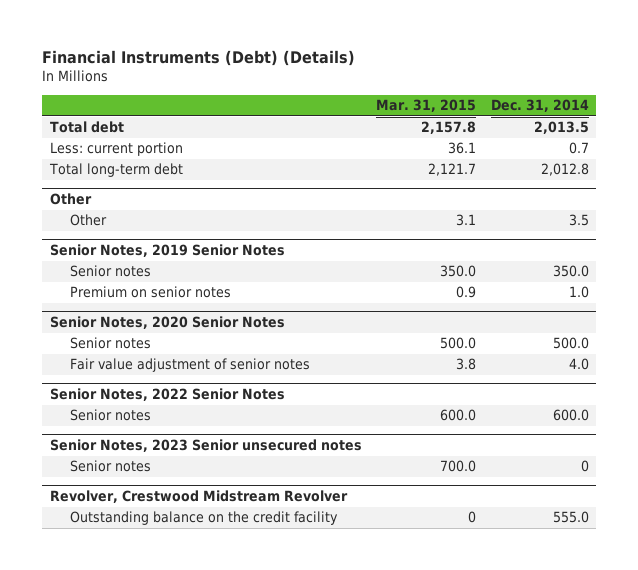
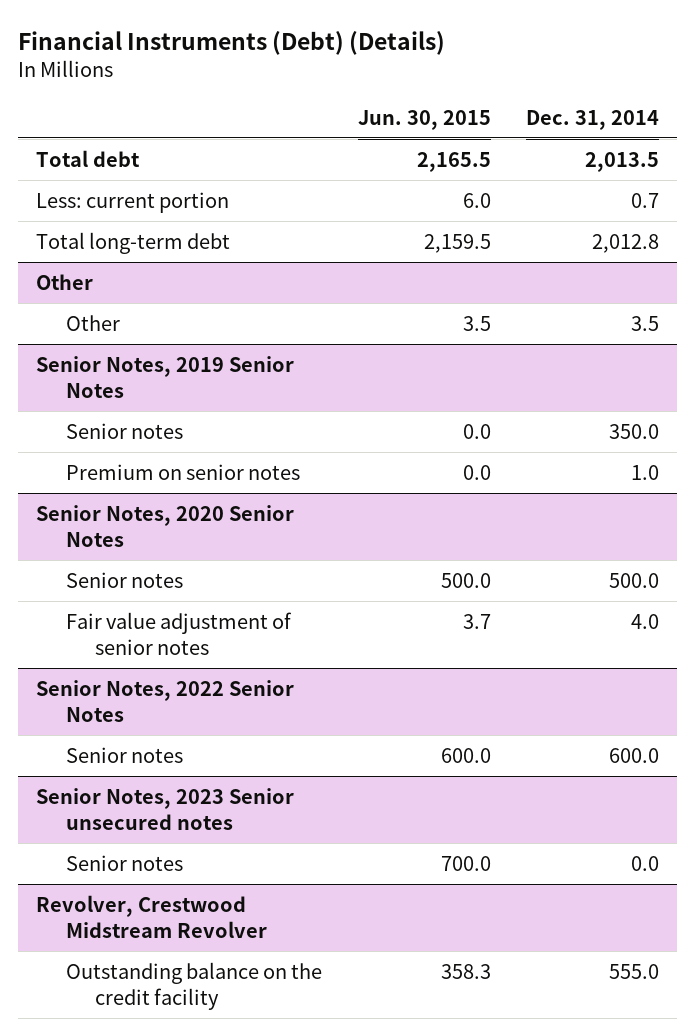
[376,99,477,113] Mar. 31, 2015 -> none
none -> [357,109,491,130] Jun. 30, 2015
[580,460,589,473] 0 -> [631,855,660,871] 0.0

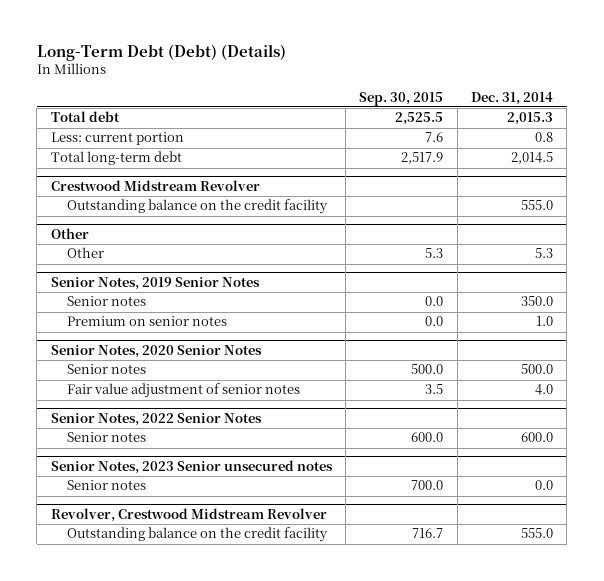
[18,30,446,55] Financial Instruments (Debt) (Details) -> [36,43,286,61] Long-Term Debt (Debt) (Details)
[357,109,491,130] Jun. 30, 2015 -> none
none -> [359,91,444,106] Sep. 30, 2015
[585,151,660,172] 2,013.5 -> [507,112,554,126] 2,015.3
[631,192,660,208] 0.7 -> [535,132,554,143] 0.8
[592,233,660,253] 2,012.8 -> [511,152,554,165] 2,014.5
none -> [50,179,260,191] Crestwood Midstream Revolver
none -> [66,199,328,215] Outstanding balance on the credit facility
[631,315,660,331] 3.5 -> [535,248,554,259] 5.3

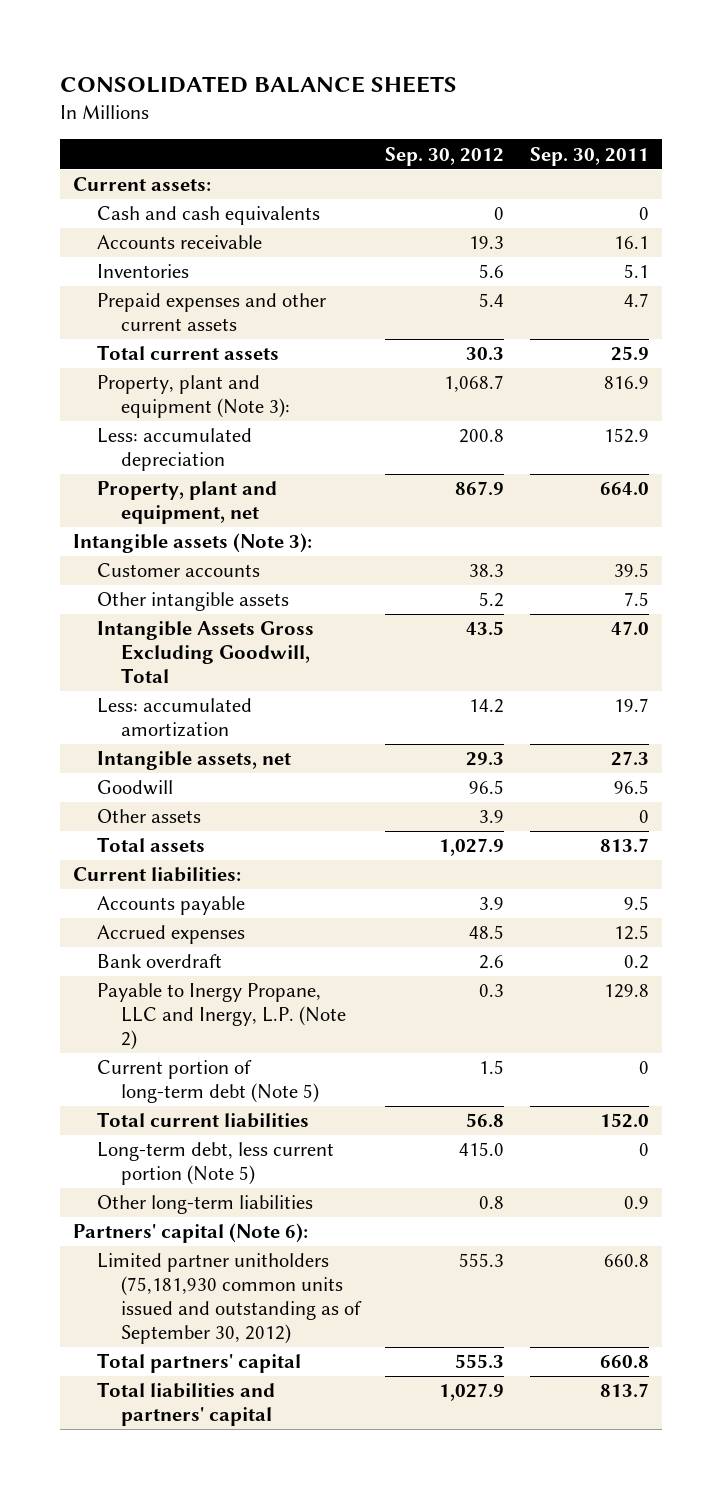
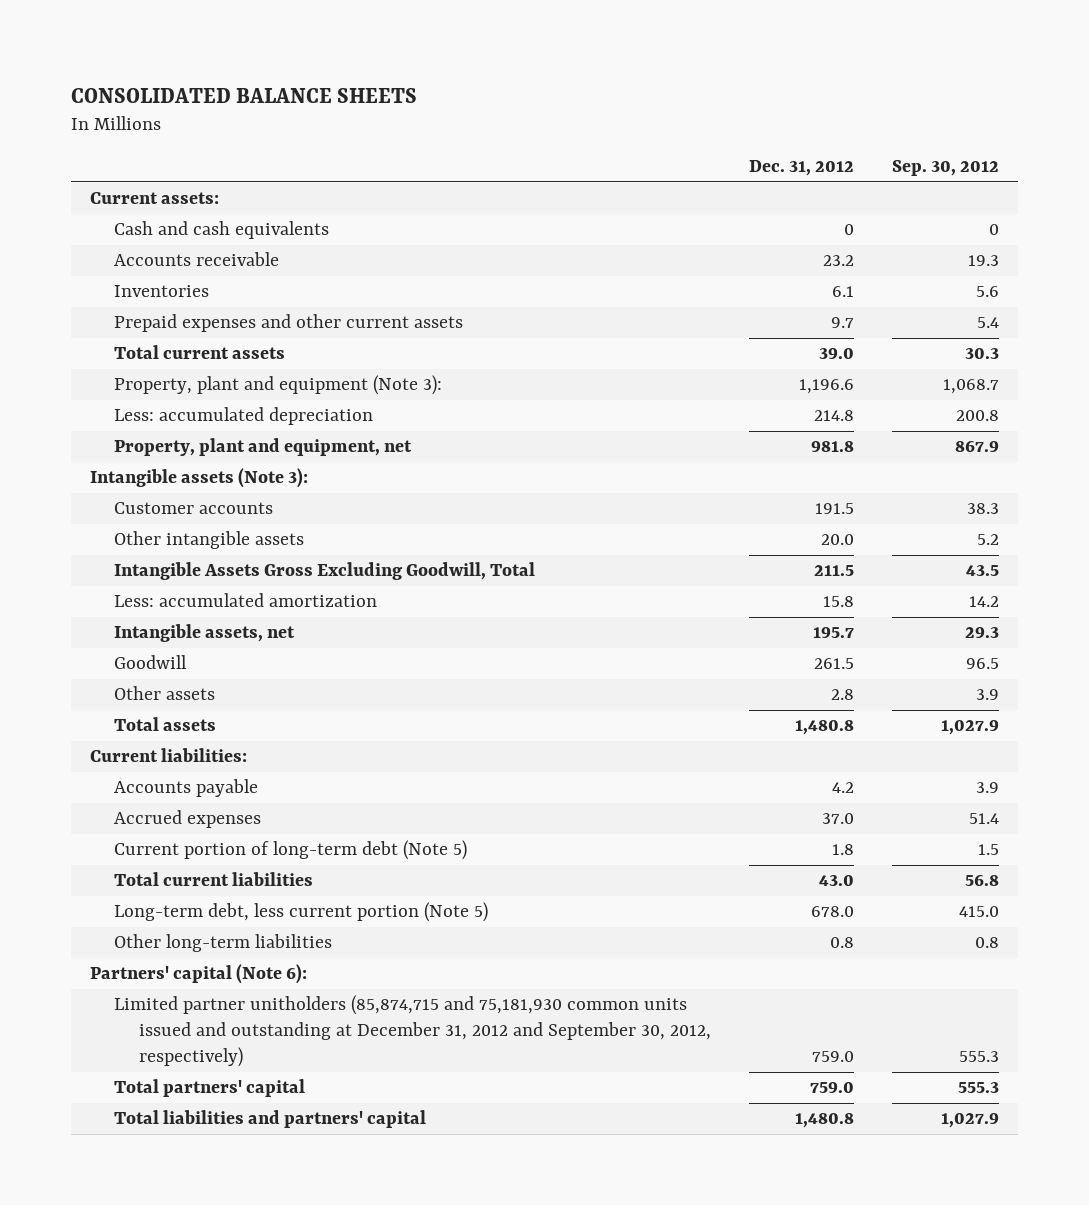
[529,146,649,166] Sep. 30, 2011 -> none
none -> [748,159,854,176] Dec. 31, 2012
[96,954,222,969] Bank overdraft -> none
[96,983,346,1051] Payable to Inergy Propane, LLC and Inergy, L.P. (Note 2) -> none
[469,925,505,940] 48.5 -> [969,813,1000,825] 51.4
[96,1253,362,1345] Limited partner unitholders (75,181,930 common units issued and outstanding as of September 30, 2012) -> [114,995,711,1068] Limited partner unitholders (85,874,715 and 75,181,930 common units issued and outstanding at December 31, 2012 and September 30, 2012, respectively)

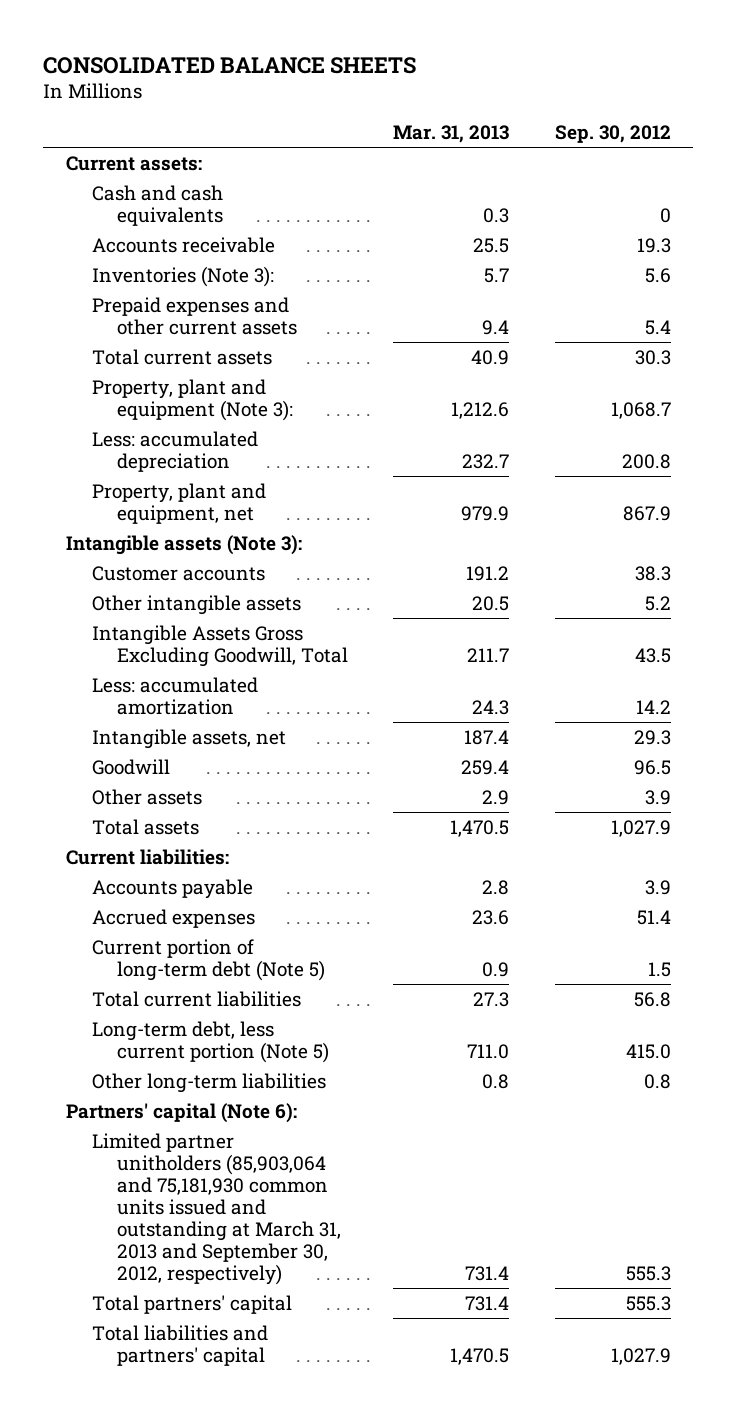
[748,159,854,176] Dec. 31, 2012 -> none
none -> [393,125,510,144] Mar. 31, 2013
[114,285,210,298] Inventories -> [91,265,274,287] Inventories (Note 3):
[114,995,711,1068] Limited partner unitholders (85,874,715 and 75,181,930 common units issued and outstanding at December 31, 2012 and September 30, 2012, respectively) -> [91,1132,342,1285] Limited partner unitholders (85,903,064 and 75,181,930 common units issued and outstanding at March 31, 2013 and September 30, 2012, respectively)

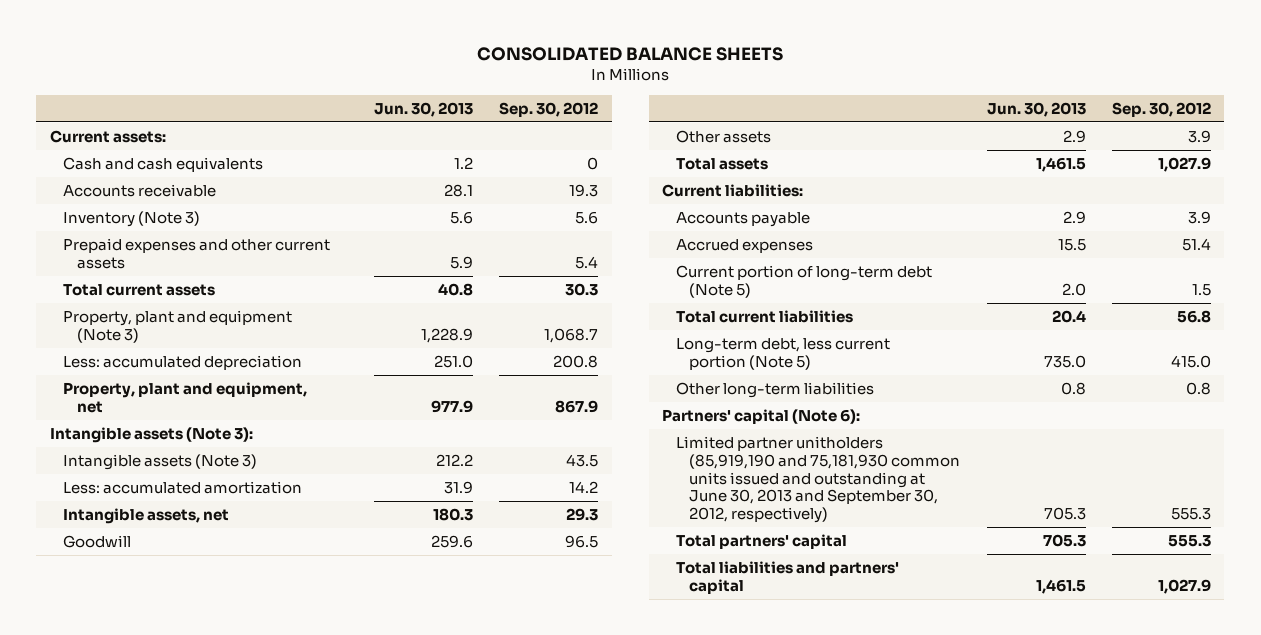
[393,125,510,144] Mar. 31, 2013 -> none
none -> [374,101,474,117] Jun. 30, 2013
[91,265,274,287] Inventories (Note 3): -> [63,211,201,228] Inventory (Note 3)
[91,378,294,421] Property, plant and equipment (Note 3): -> [63,310,293,343] Property, plant and equipment (Note 3)
[91,565,265,581] Customer accounts -> none
[91,594,301,615] Other intangible assets -> none
[91,624,349,667] Intangible Assets Gross Excluding Goodwill, Total -> [63,454,258,471] Intangible assets (Note 3)
[91,1132,342,1285] Limited partner unitholders (85,903,064 and 75,181,930 common units issued and outstanding at March 31, 2013 and September 30, 2012, respectively) -> [675,436,961,524] Limited partner unitholders (85,919,190 and 75,181,930 common units issued and outstanding at June 30, 2013 and September 30, 2012, respectively)

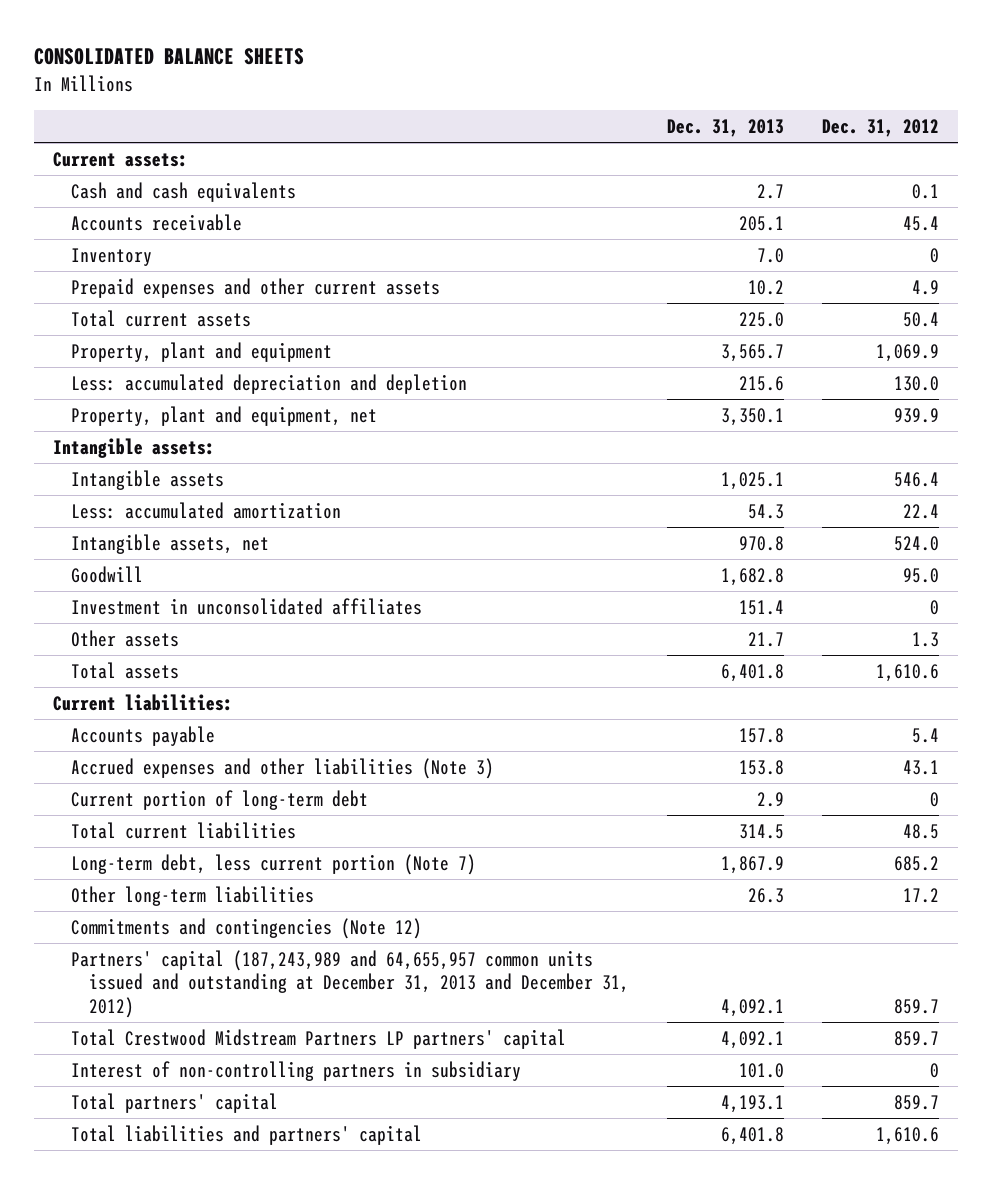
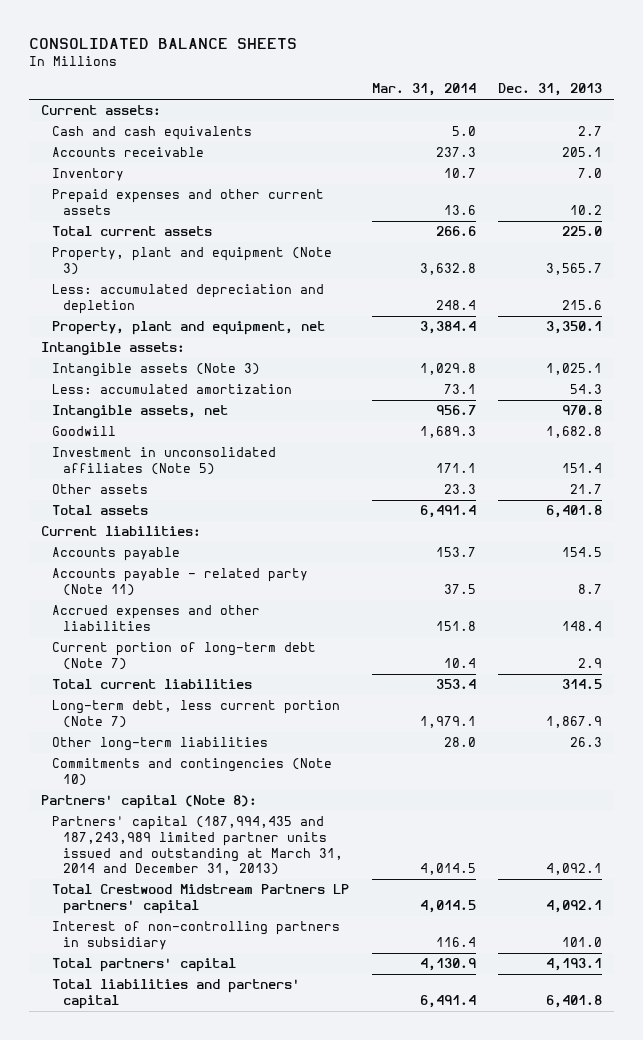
[822,118,940,137] Dec. 31, 2012 -> none
none -> [371,83,476,97] Mar. 31, 2014
[70,341,332,362] Property, plant and equipment -> [51,247,332,275] Property, plant and equipment (Note 3)
[70,469,224,490] Intangible assets -> [51,363,260,378] Intangible assets (Note 3)
[70,597,422,615] Investment in unconsolidated affiliates -> [51,447,276,475] Investment in unconsolidated affiliates (Note 5)
[738,727,784,743] 157.8 -> [562,547,603,558] 154.5
none -> [51,568,308,596] Accounts payable - related party (Note 11)
[70,757,494,779] Accrued expenses and other liabilities (Note 3) -> [51,605,260,631] Accrued expenses and other liabilities
[738,759,784,775] 153.8 -> [562,620,603,631] 148.4
[70,789,368,810] Current portion of long-term debt -> [51,642,316,670] Current portion of long-term debt (Note 7)
[70,917,422,939] Commitments and contingencies (Note 12) -> [51,758,332,786] Commitments and contingencies (Note 10)
none -> [40,795,257,810] Partners' capital (Note 8):
[70,949,629,1018] Partners' capital (187,243,989 and 64,655,957 common units issued and outstanding at December 31, 2013 and December 31, 2012) -> [51,816,343,876] Partners' capital (187,994,435 and 187,243,989 limited partner units issued and outstanding at March 31, 2014 and December 31, 2013)

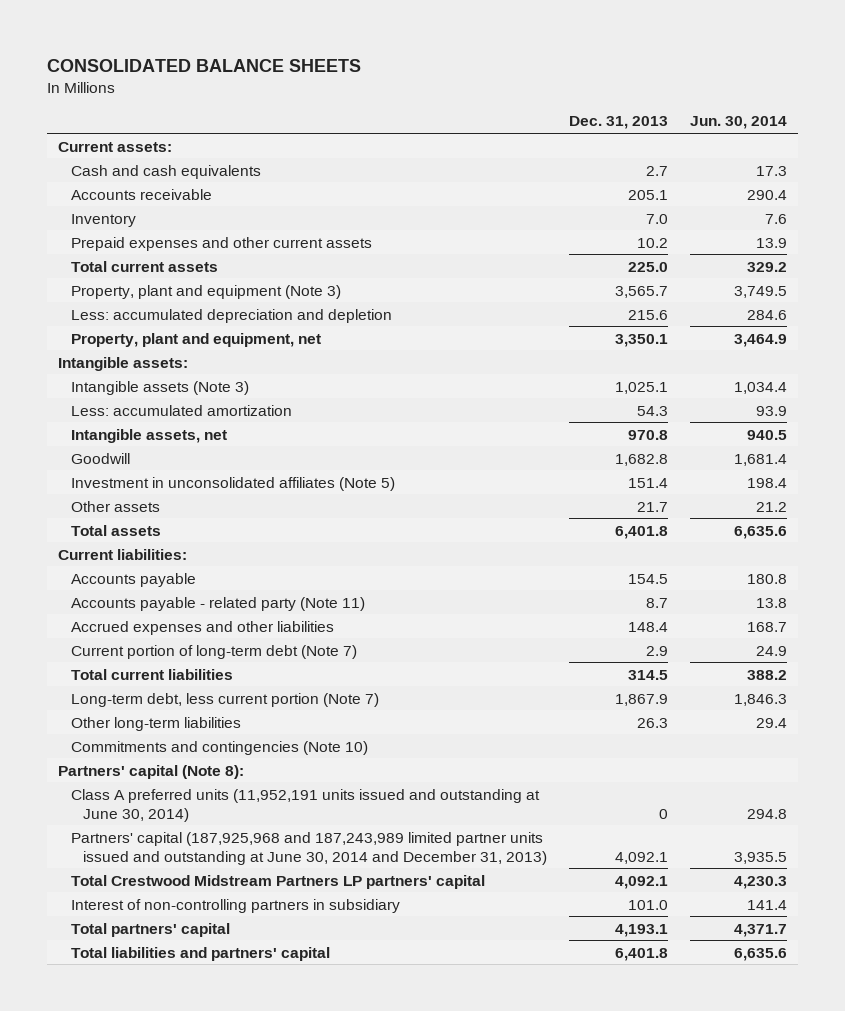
[371,83,476,97] Mar. 31, 2014 -> none
none -> [689,116,787,130] Jun. 30, 2014
none -> [70,788,540,822] Class A preferred units (11,952,191 units issued and outstanding at June 30, 2014)
[51,816,343,876] Partners' capital (187,994,435 and 187,243,989 limited partner units issued and outstanding at March 31, 2014 and December 31, 2013) -> [70,831,548,865] Partners' capital (187,925,968 and 187,243,989 limited partner units issued and outstanding at June 30, 2014 and December 31, 2013)

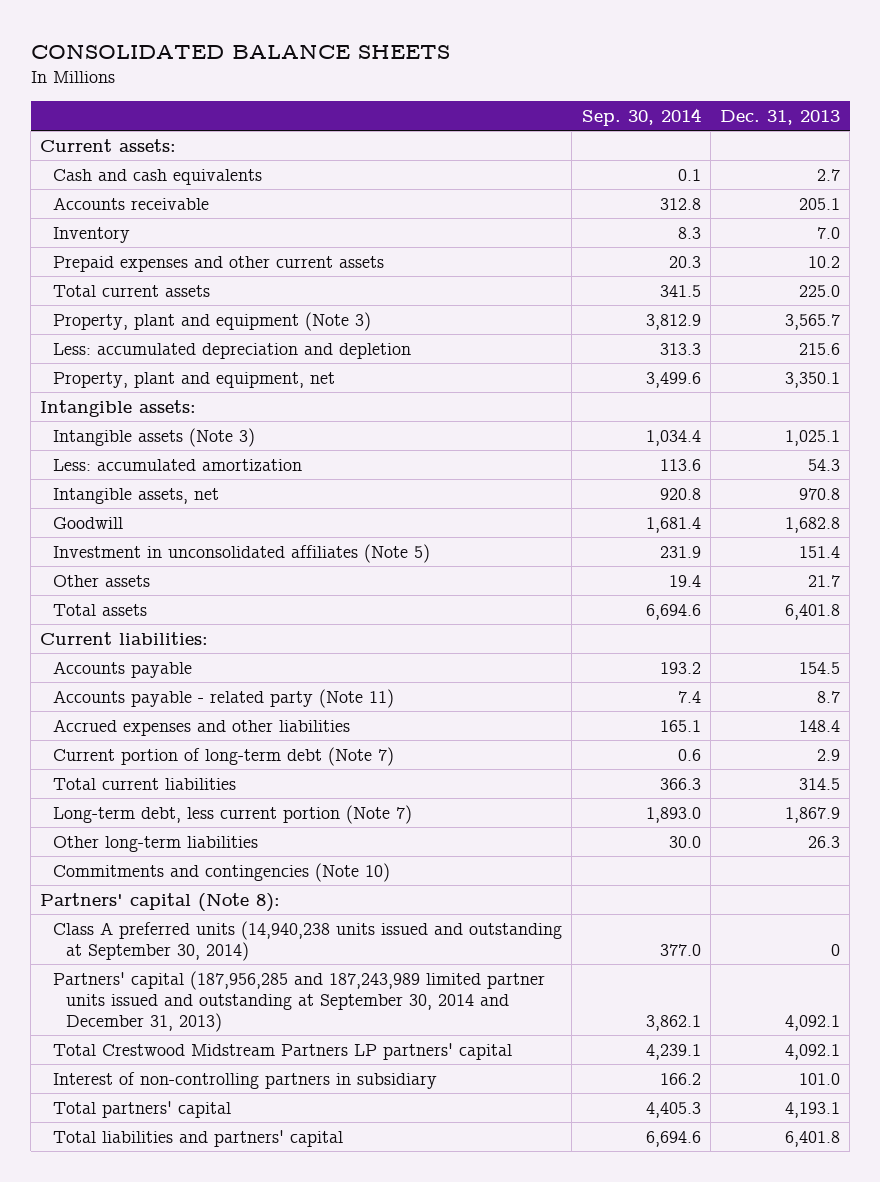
[689,116,787,130] Jun. 30, 2014 -> none
none -> [581,107,701,126] Sep. 30, 2014
[70,788,540,822] Class A preferred units (11,952,191 units issued and outstanding at June 30, 2014) -> [53,920,563,961] Class A preferred units (14,940,238 units issued and outstanding at September 30, 2014)
[70,831,548,865] Partners' capital (187,925,968 and 187,243,989 limited partner units issued and outstanding at June 30, 2014 and December 31, 2013) -> [53,970,546,1033] Partners' capital (187,956,285 and 187,243,989 limited partner units issued and outstanding at September 30, 2014 and December 31, 2013)

